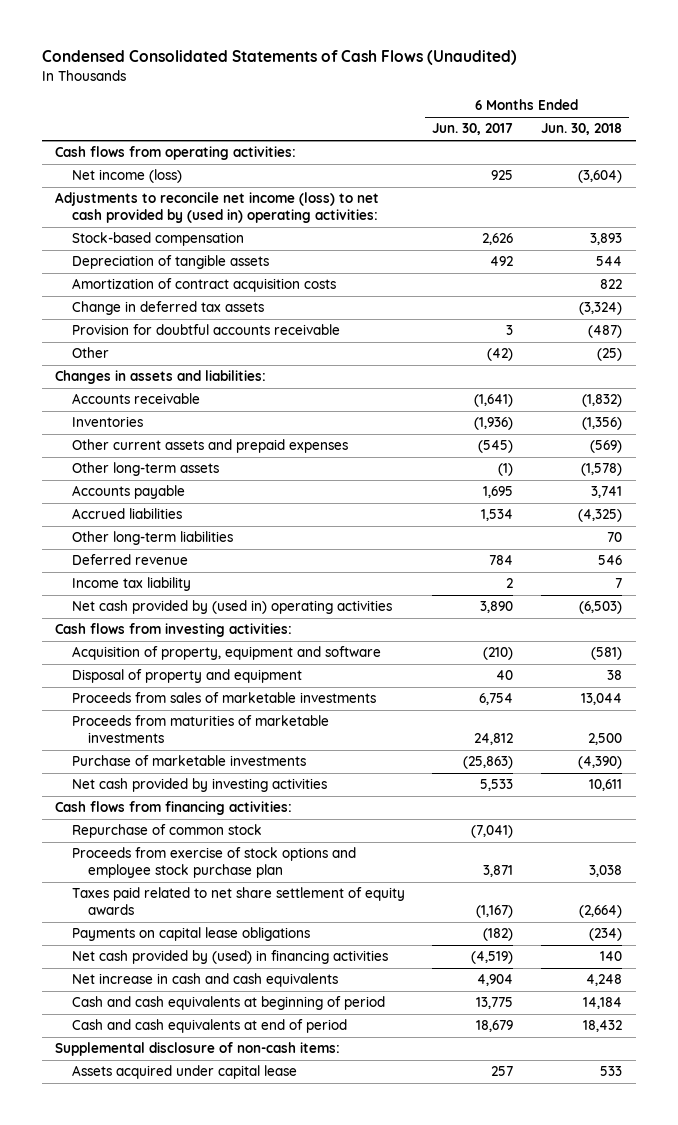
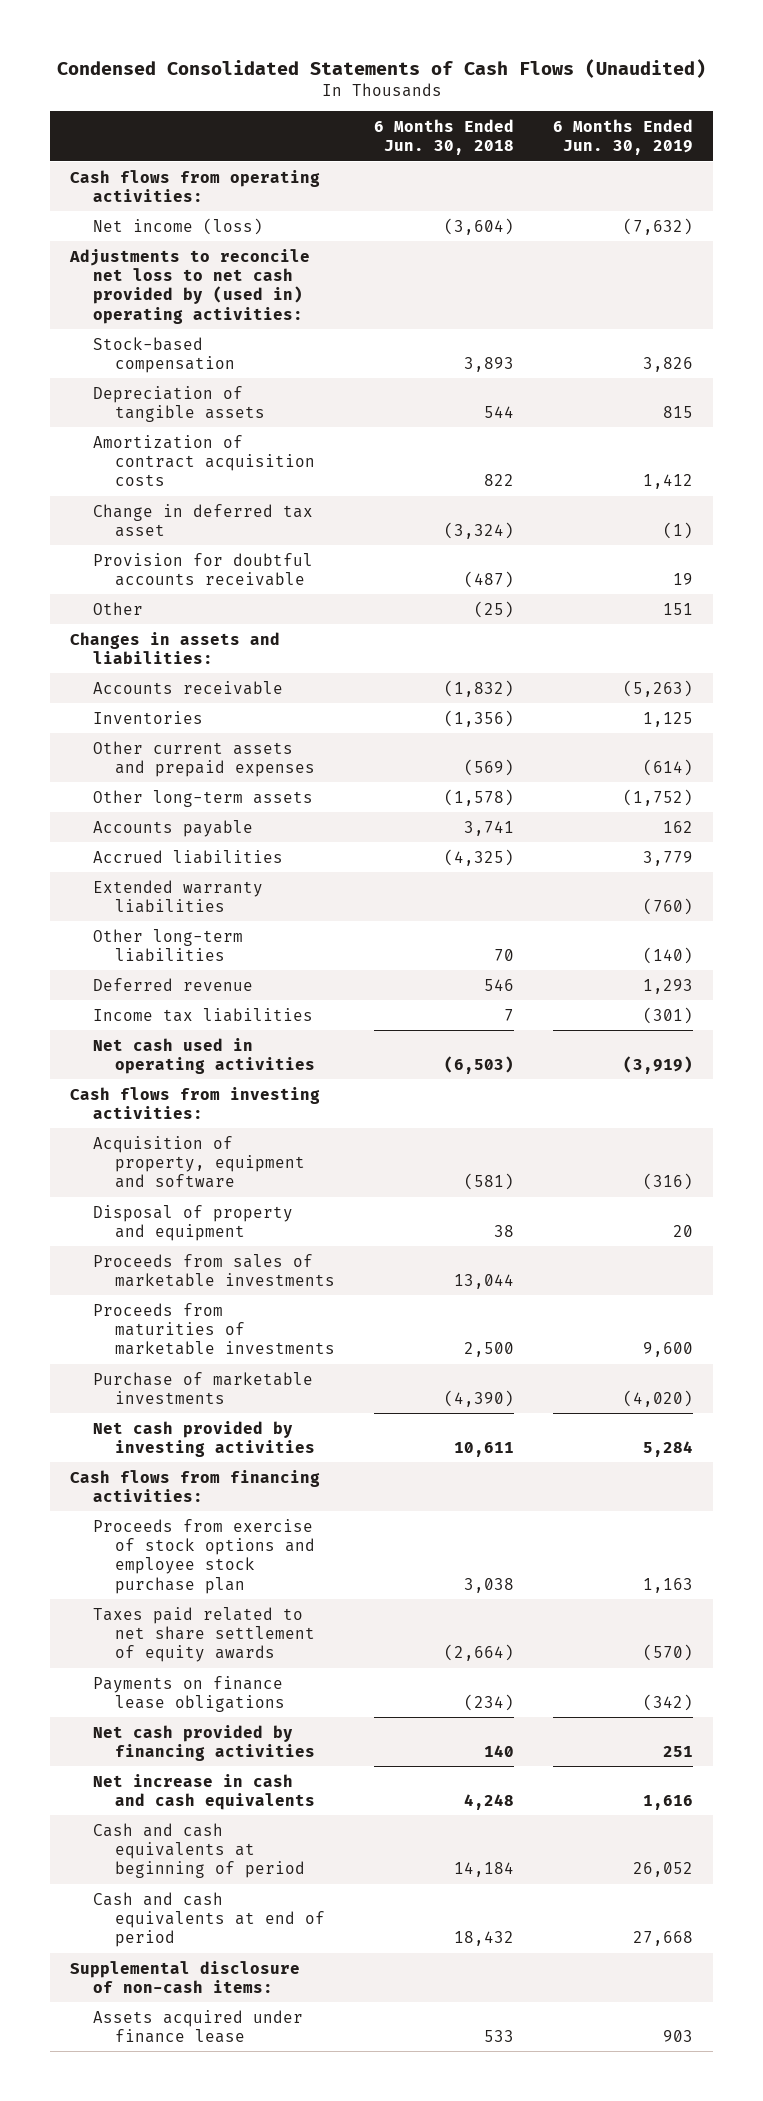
[432,123,514,136] Jun. 30, 2017 -> none
none -> [553,118,694,156] 6 Months Ended Jun. 30, 2019
[55,192,380,224] Adjustments to reconcile net income (loss) to net cash provided by (used in) operating activities: -> [68,248,310,324] Adjustments to reconcile net loss to net cash provided by (used in) operating activities:
[71,301,264,316] Change in deferred tax assets -> [92,503,313,537] Change in deferred tax asset
none -> [92,879,263,913] Extended warranty liabilities
[71,577,191,592] Income tax liability -> [92,1007,313,1022] Income tax liabilities
[71,600,392,615] Net cash provided by (used in) operating activities -> [92,1037,316,1074] Net cash used in operating activities
[71,824,262,839] Repurchase of common stock -> none
[71,927,310,942] Payments on capital lease obligations -> [92,1675,286,1712] Payments on finance lease obligations
[71,950,388,965] Net cash provided by (used) in financing activities -> [92,1724,316,1761] Net cash provided by financing activities
[71,1065,297,1080] Assets acquired under capital lease -> [92,2009,303,2043] Assets acquired under finance lease

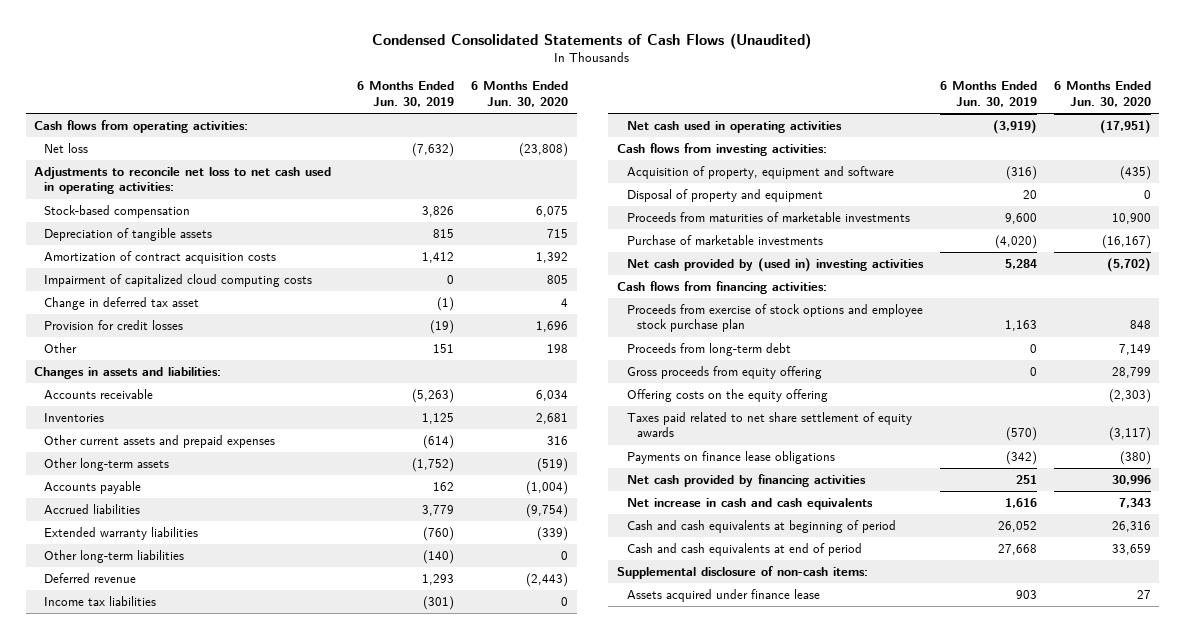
[374,118,515,156] 6 Months Ended Jun. 30, 2018 -> none
none -> [471,81,569,107] 6 Months Ended Jun. 30, 2020
[92,217,263,235] Net income (loss) -> [44,143,89,154] Net loss
[68,248,310,324] Adjustments to reconcile net loss to net cash provided by (used in) operating activities: -> [34,167,332,195] Adjustments to reconcile net loss to net cash used in operating activities:
none -> [44,274,313,288] Impairment of capitalized cloud computing costs
[92,552,313,586] Provision for doubtful accounts receivable -> [44,320,184,331] Provision for credit losses
[673,572,694,585] 19 -> [430,320,455,335] (19)
[92,1253,336,1287] Proceeds from sales of marketable investments -> none
[92,1420,316,1457] Net cash provided by investing activities -> [626,258,924,273] Net cash provided by (used in) investing activities
none -> [626,343,791,357] Proceeds from long-term debt
none -> [626,366,822,380] Gross proceeds from equity offering
none -> [626,389,828,403] Offering costs on the equity offering

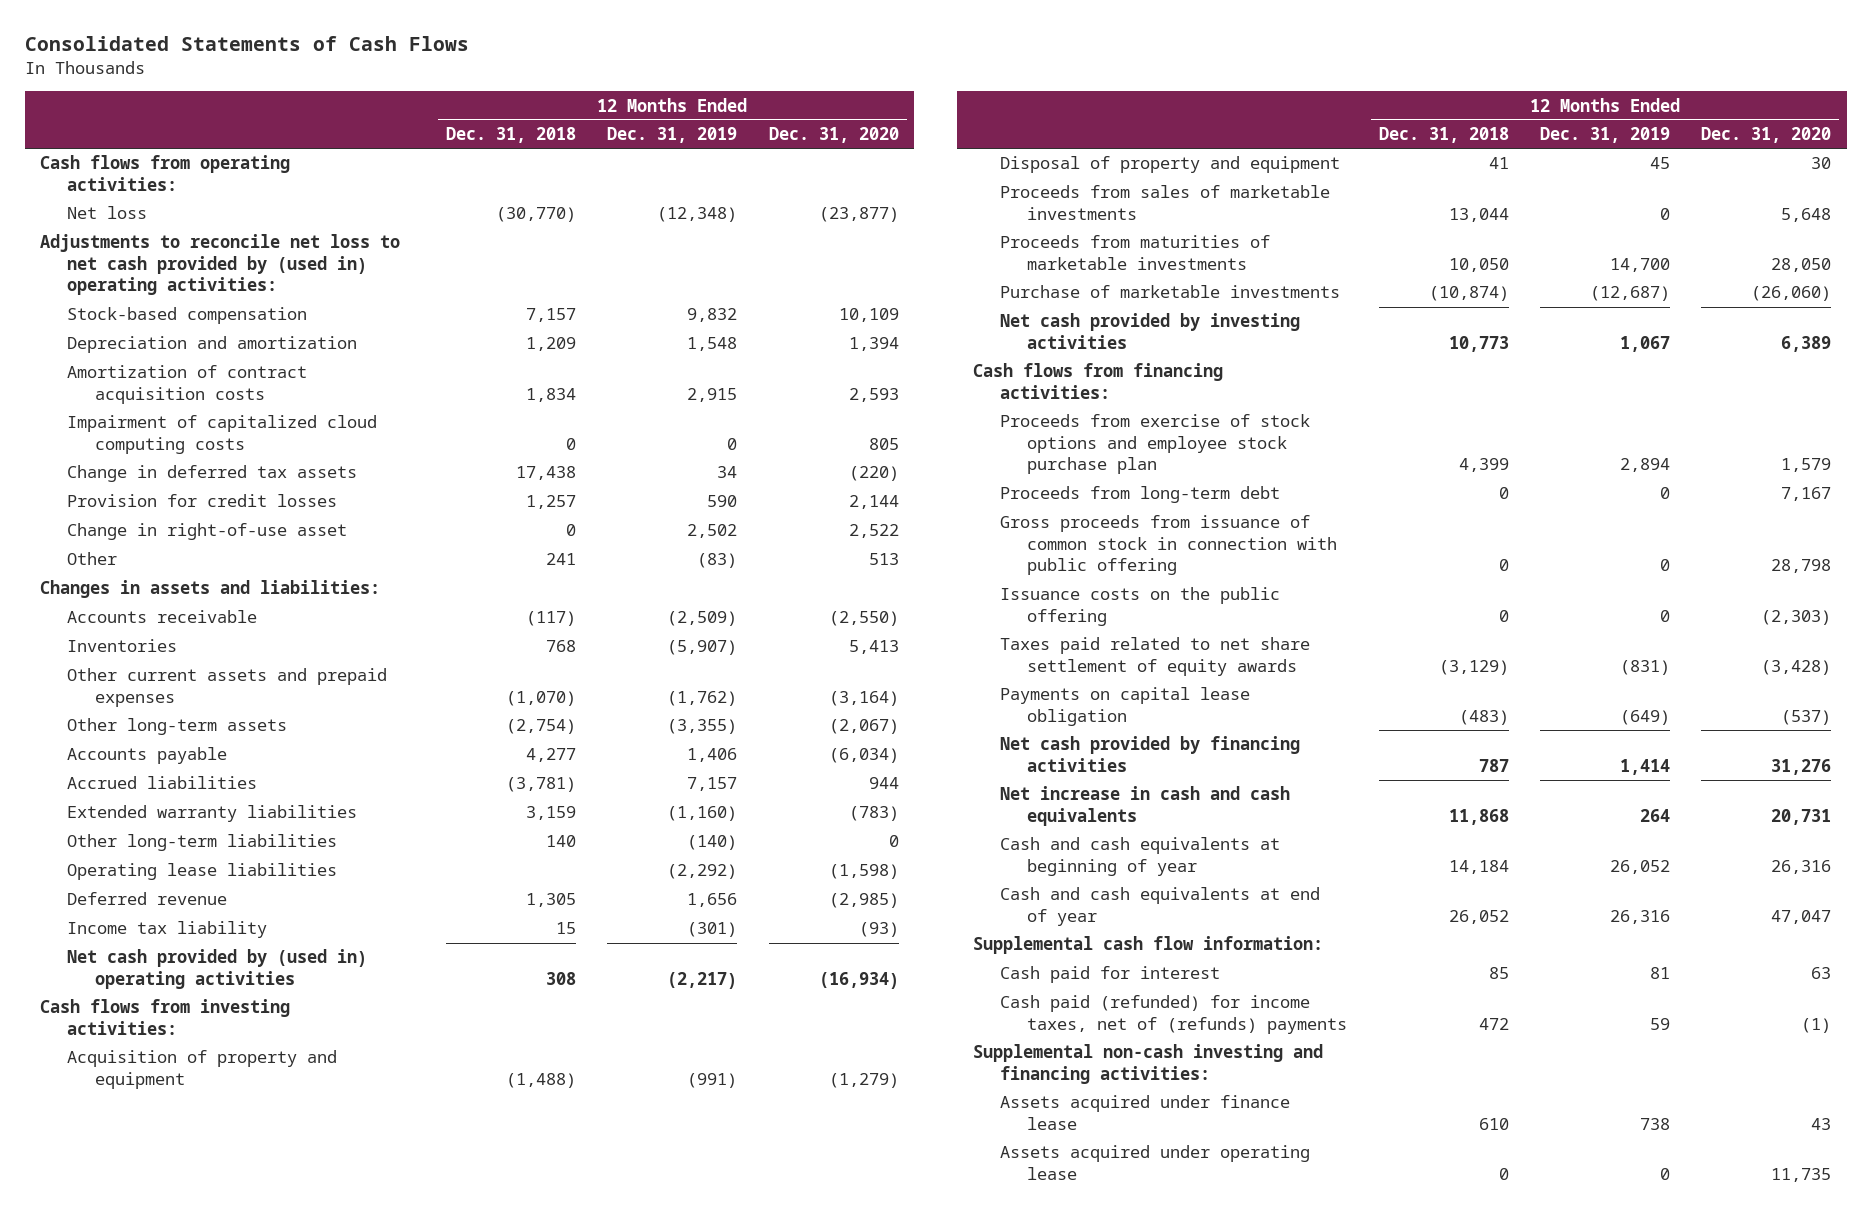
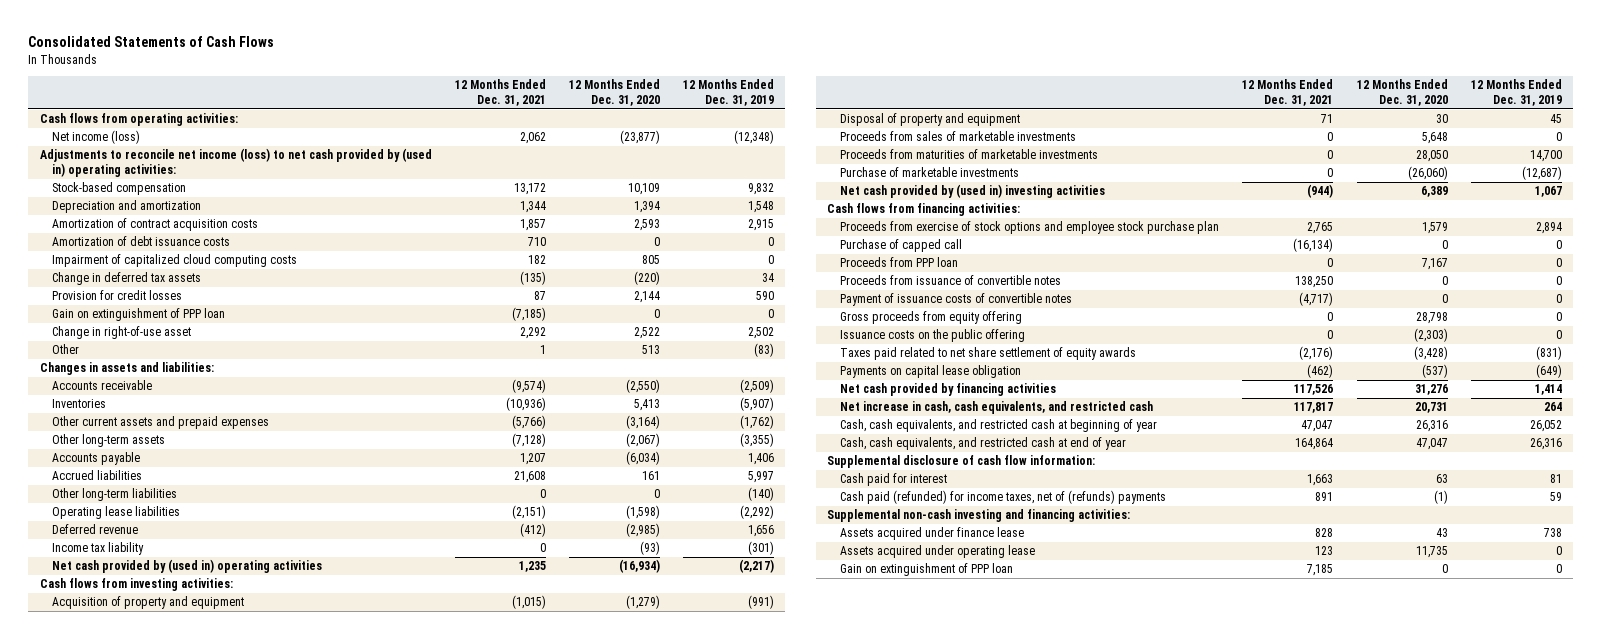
[445,127,576,144] Dec. 31, 2018 -> none
none -> [454,79,546,107] 12 Months Ended Dec. 31, 2021
[67,206,148,220] Net loss -> [52,130,141,145] Net income (loss)
[40,234,401,296] Adjustments to reconcile net loss to net cash provided by (used in) operating activities: -> [39,148,432,178] Adjustments to reconcile net income (loss) to net cash provided by (used in) operating activities:
none -> [52,236,231,247] Amortization of debt issuance costs
none -> [52,308,226,322] Gain on extinguishment of PPP loan
[67,805,358,823] Extended warranty liabilities -> none
[687,777,738,792] 7,157 -> [747,471,774,484] 5,997
[868,777,899,790] 944 -> [641,471,660,481] 161
[1000,313,1301,349] Net cash provided by investing activities -> [839,184,1105,199] Net cash provided by (used in) investing activities
none -> [839,239,962,253] Purchase of capped call
[1000,486,1281,504] Proceeds from long-term debt -> [839,257,958,268] Proceeds from PPP loan
none -> [839,275,1061,286] Proceeds from issuance of convertible notes
none -> [839,293,1072,307] Payment of issuance costs of convertible notes
[1000,515,1338,576] Gross proceeds from issuance of common stock in connection with public offering -> [839,311,1022,325] Gross proceeds from equity offering
[1000,786,1291,826] Net increase in cash and cash equivalents -> [839,401,1153,415] Net increase in cash, cash equivalents, and restricted cash
[1000,837,1281,876] Cash and cash equivalents at beginning of year -> [839,419,1157,433] Cash, cash equivalents, and restricted cash at beginning of year
[1000,887,1321,926] Cash and cash equivalents at end of year -> [839,437,1126,451] Cash, cash equivalents, and restricted cash at end of year
[972,936,1323,955] Supplemental cash flow information: -> [827,455,1096,469] Supplemental disclosure of cash flow information:
none -> [839,563,1013,577] Gain on extinguishment of PPP loan

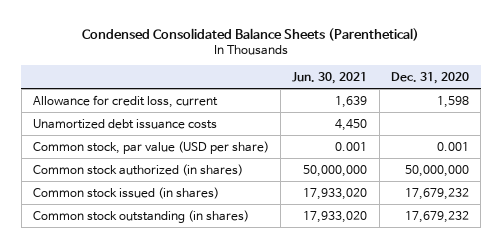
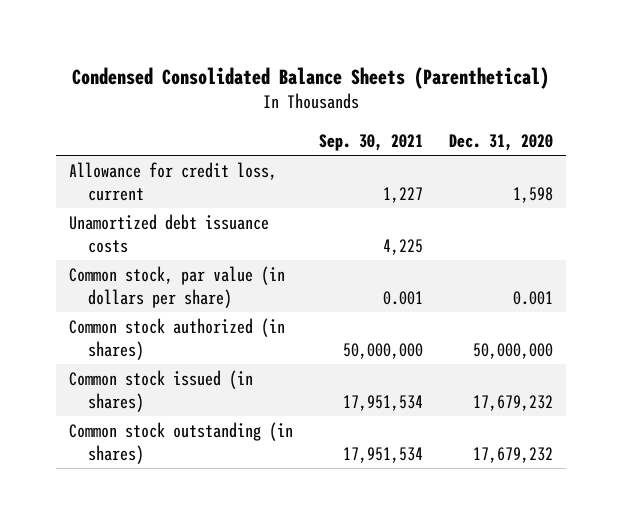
[292,71,368,84] Jun. 30, 2021 -> none
none -> [319,134,424,152] Sep. 30, 2021
[32,140,269,154] Common stock, par value (USD per share) -> [69,265,286,308] Common stock, par value (in dollars per share)

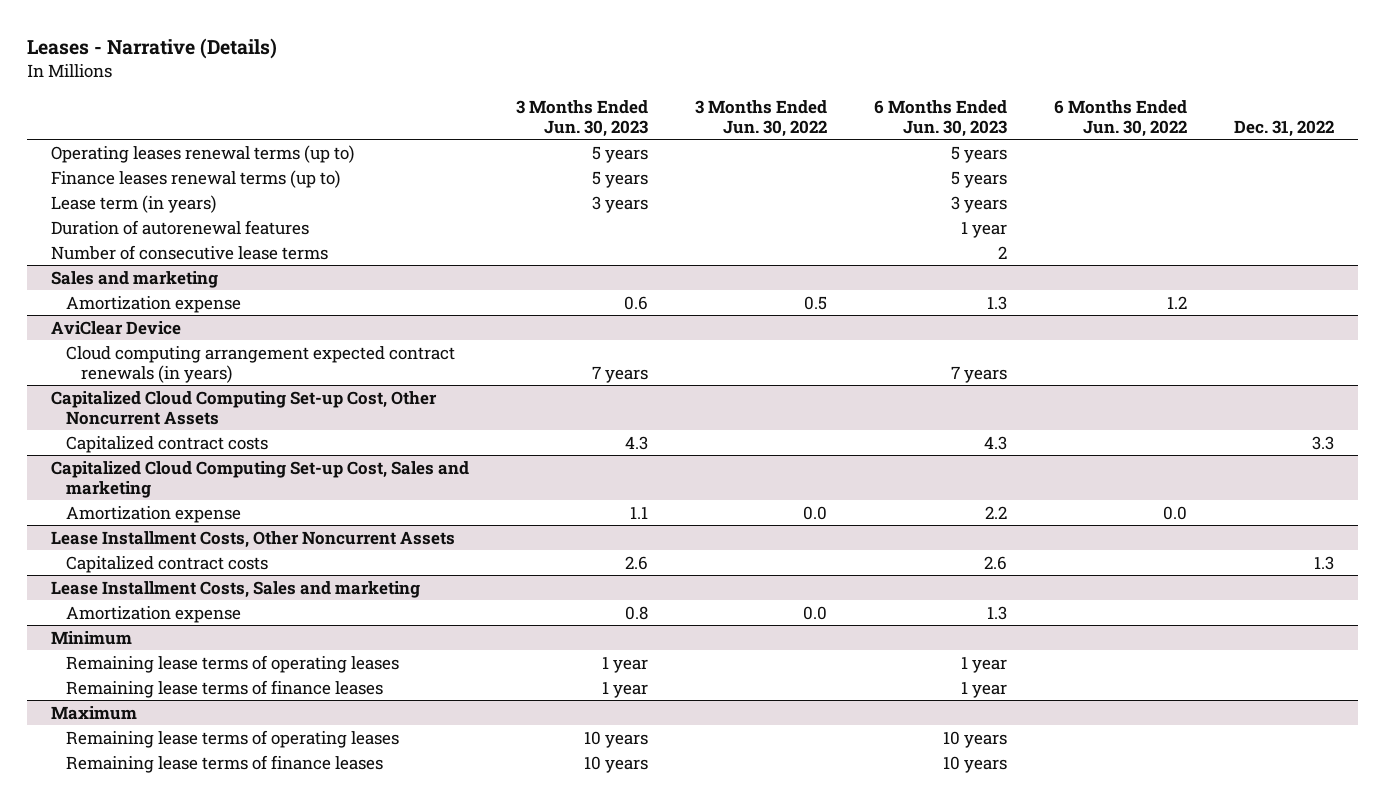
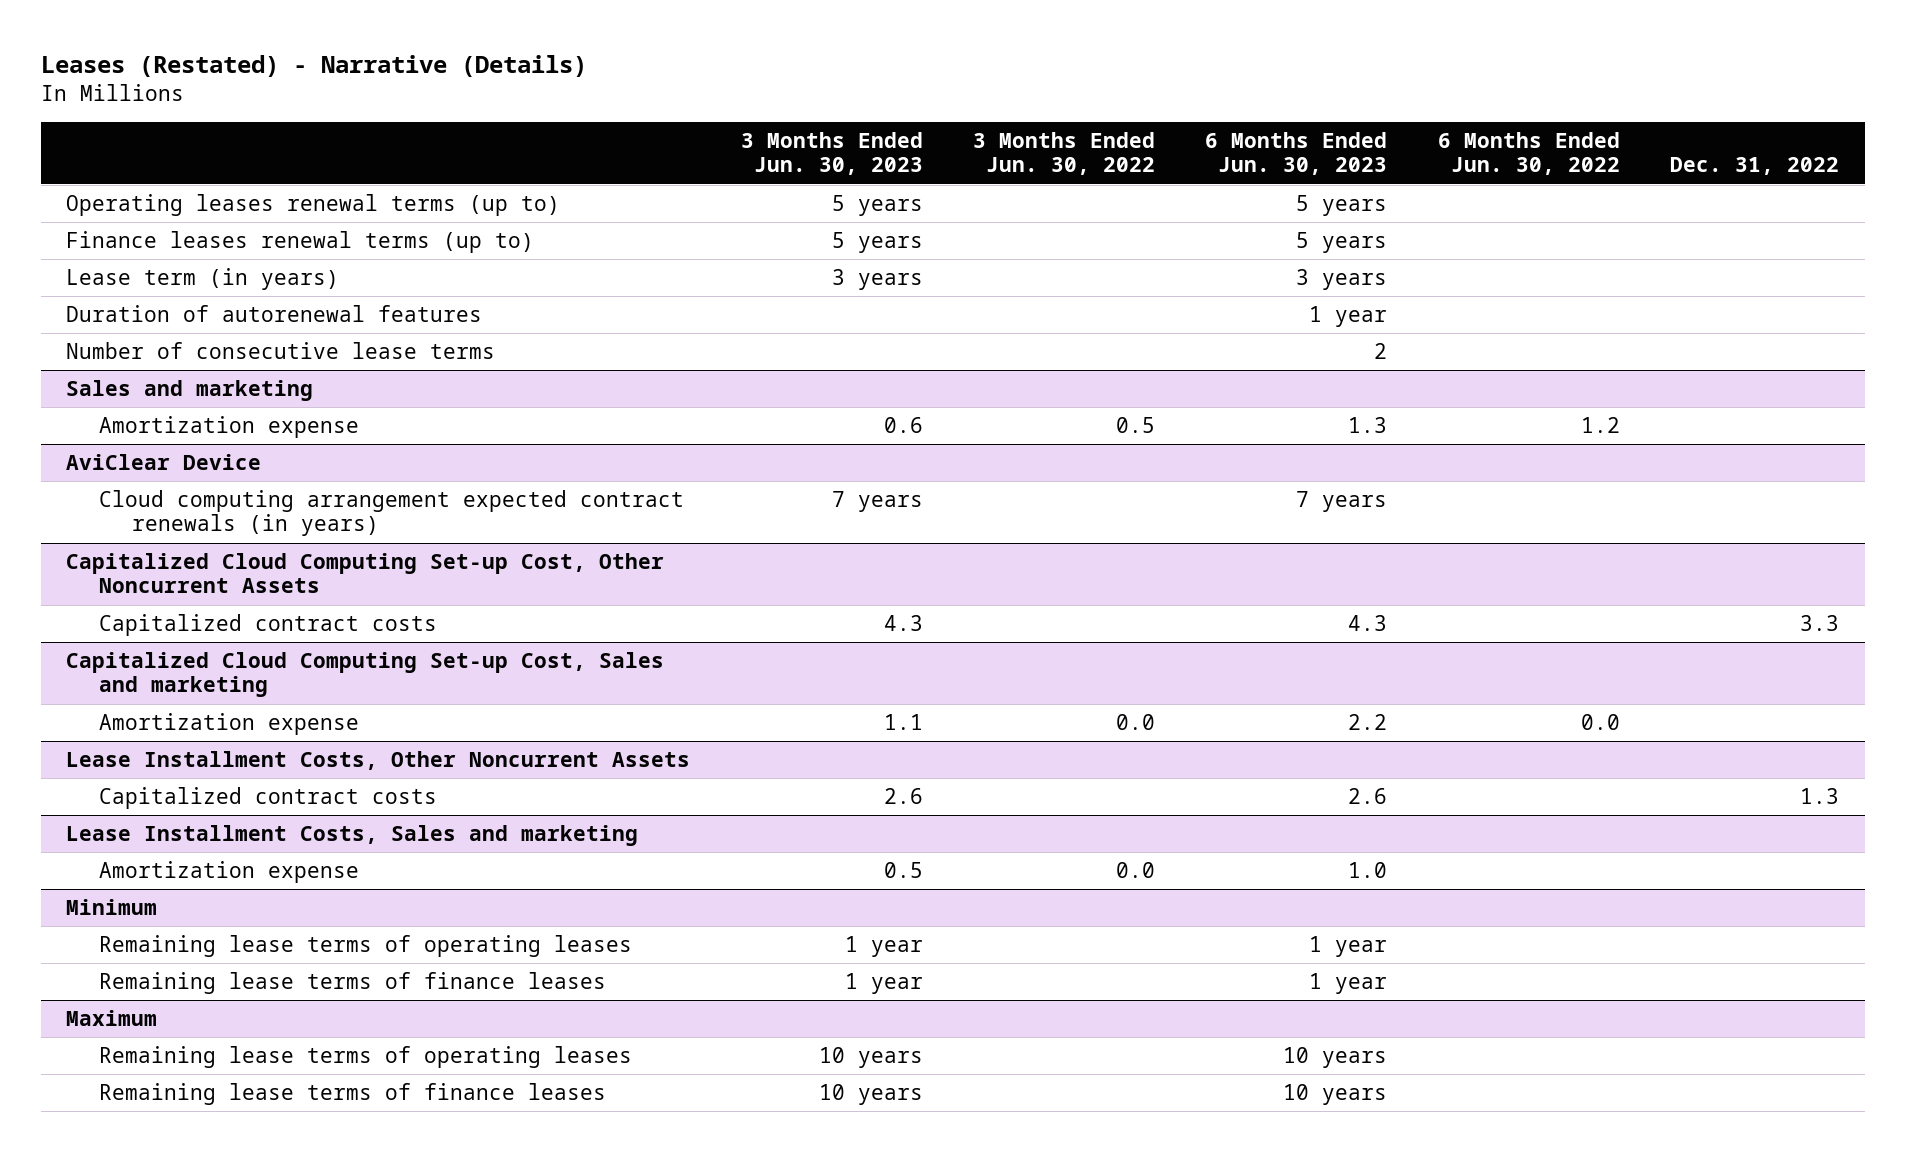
[27,37,278,59] Leases - Narrative (Details) -> [40,55,587,78] Leases (Restated) - Narrative (Details)
[624,605,648,620] 0.8 -> [883,862,923,879] 0.5
[987,605,1008,620] 1.3 -> [1348,862,1388,879] 1.0

